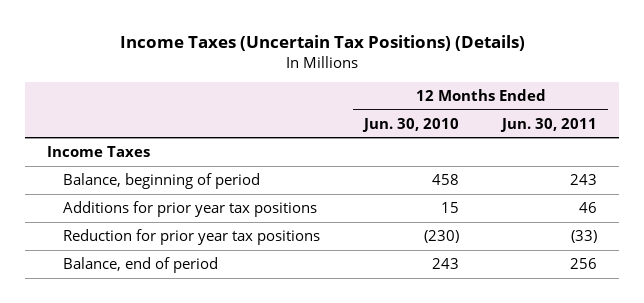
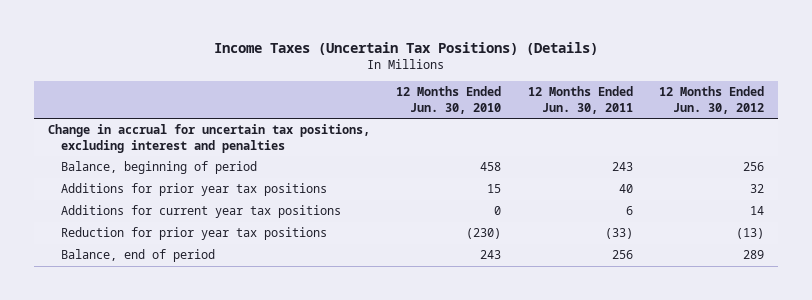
none -> [659,86,765,114] 12 Months Ended Jun. 30, 2012
[46,145,150,157] Income Taxes -> none
none -> [47,124,370,153] Change in accrual for uncertain tax positions, excluding interest and penalties
[579,201,598,213] 46 -> [618,184,633,194] 40
none -> [61,205,342,219] Additions for current year tax positions

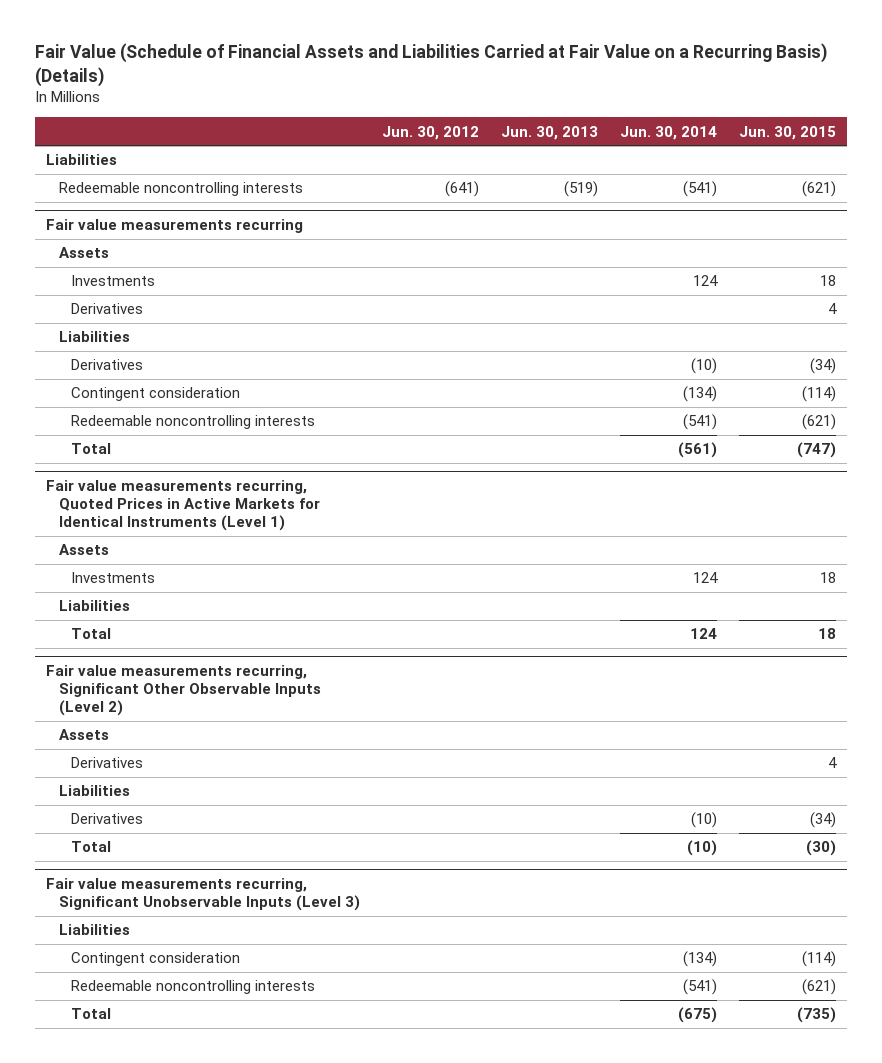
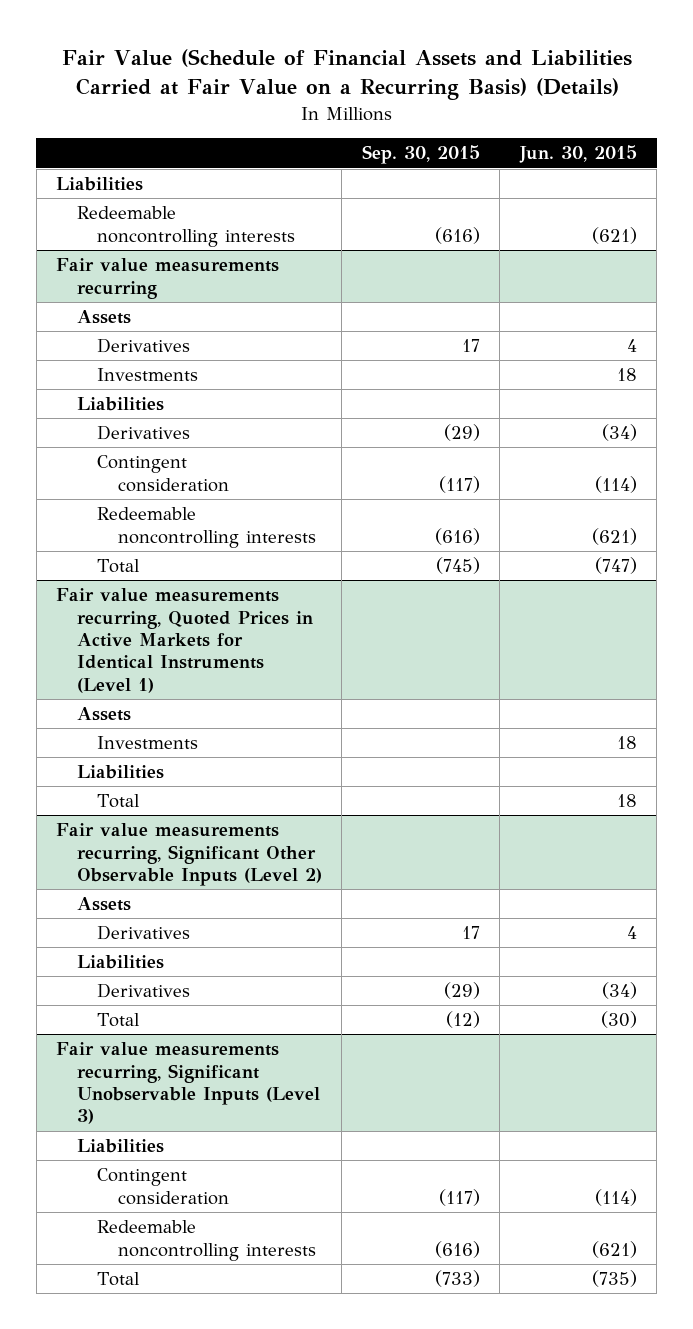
[381,125,479,140] Jun. 30, 2012 -> none
[500,125,598,140] Jun. 30, 2013 -> none
[620,125,718,140] Jun. 30, 2014 -> none
none -> [361,145,480,165] Sep. 30, 2015
[71,275,156,287] Investments -> [97,368,199,382] Investments

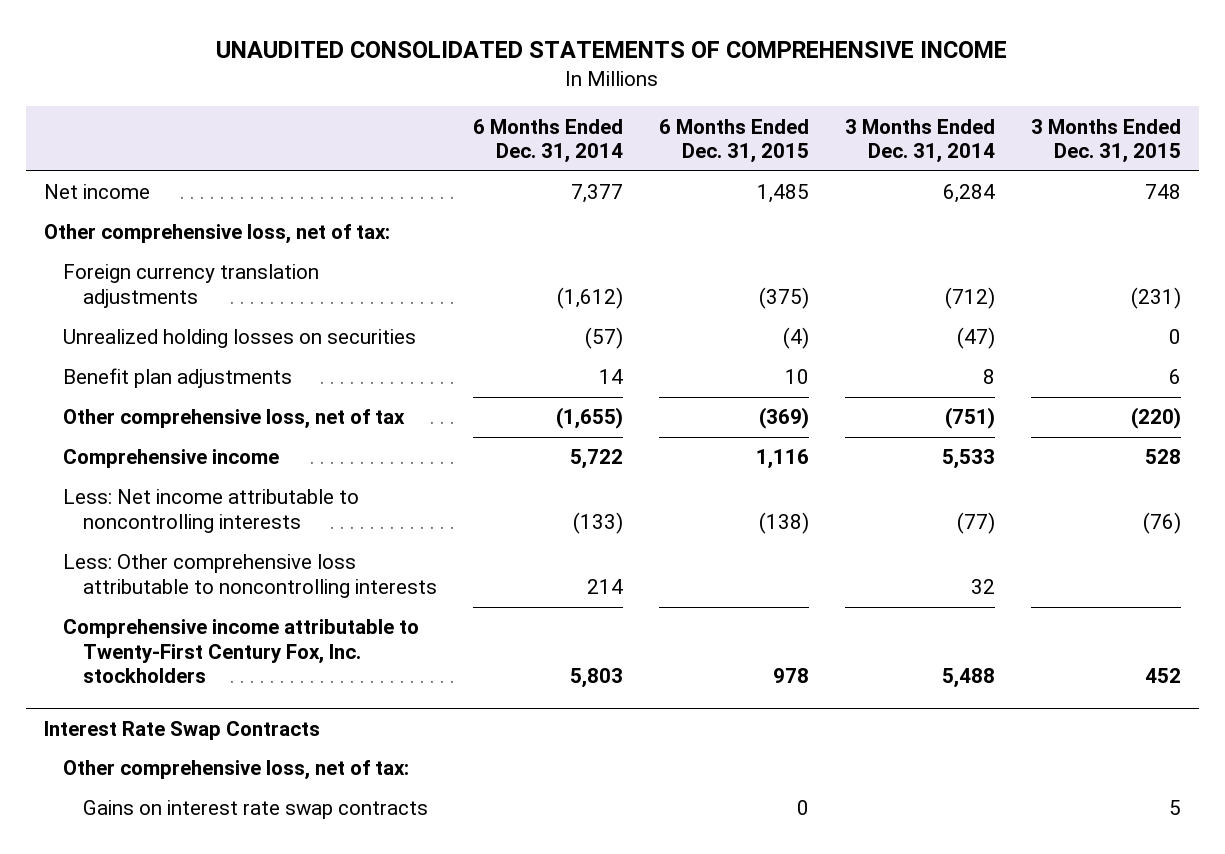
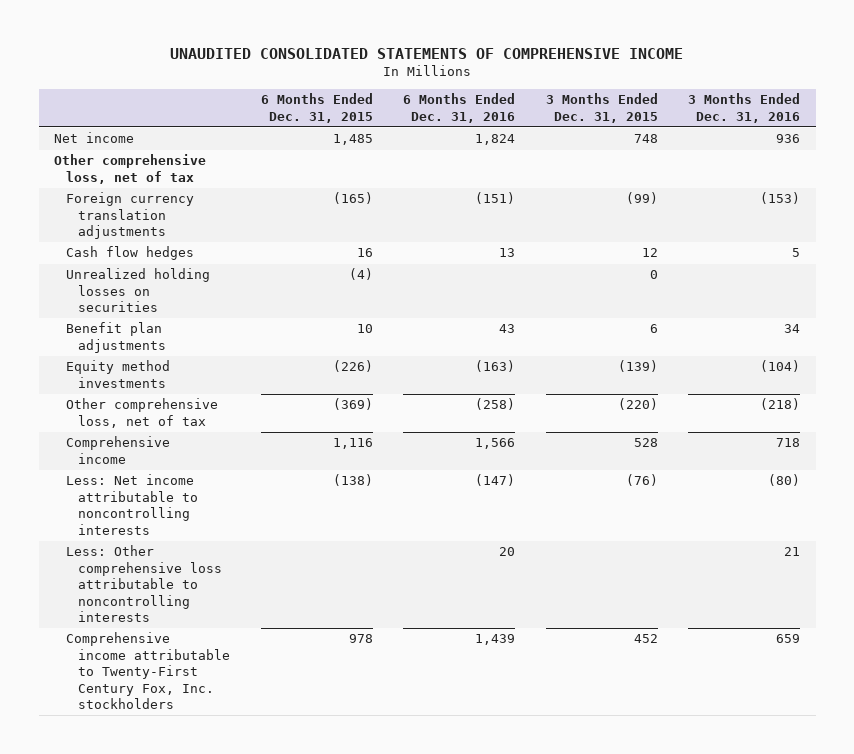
[472,118,623,164] 6 Months Ended Dec. 31, 2014 -> none
[844,118,995,164] 3 Months Ended Dec. 31, 2014 -> none
none -> [403,93,516,123] 6 Months Ended Dec. 31, 2016
none -> [688,93,801,123] 3 Months Ended Dec. 31, 2016
[43,224,390,245] Other comprehensive loss, net of tax: -> [54,154,207,184] Other comprehensive loss, net of tax
[758,286,809,309] (375) -> [332,192,373,205] (165)
[1130,286,1181,309] (231) -> [625,192,658,205] (99)
none -> [66,246,195,261] Cash flow hedges
none -> [66,360,171,388] Equity method investments
[43,720,320,740] Interest Rate Swap Contracts -> none
[63,760,410,781] Other comprehensive loss, net of tax: -> none
[82,800,428,820] Gains on interest rate swap contracts -> none

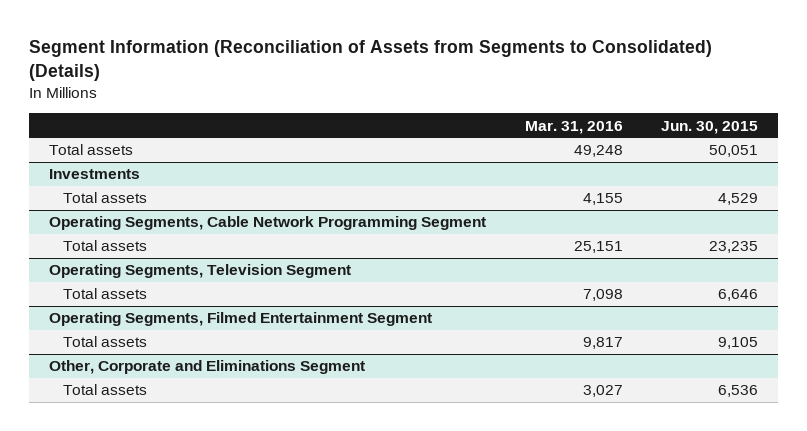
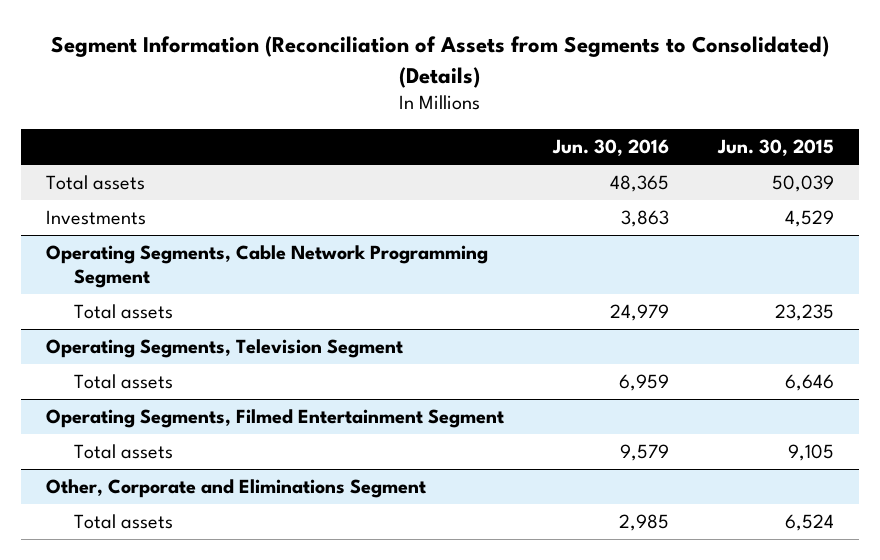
[524,120,623,134] Mar. 31, 2016 -> none
none -> [552,139,670,157] Jun. 30, 2016
[48,169,140,180] Investments -> none
[709,145,759,158] 50,051 -> [772,175,835,193] 50,039
[62,192,147,204] Total assets -> [45,210,146,226] Investments
[718,385,759,398] 6,536 -> [785,514,835,532] 6,524

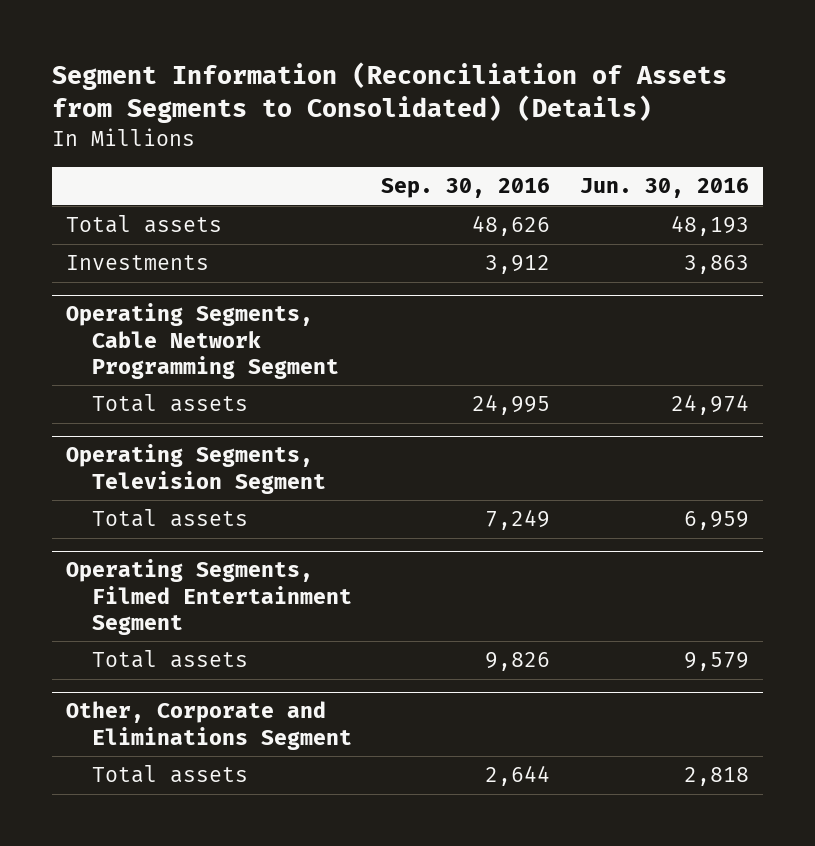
[717,139,835,157] Jun. 30, 2015 -> none
none -> [381,178,551,199] Sep. 30, 2016
[610,175,670,193] 48,365 -> [670,215,749,237] 48,193
[610,304,670,322] 24,979 -> [670,394,749,416] 24,974
[619,514,670,532] 2,985 -> [683,767,749,787] 2,818

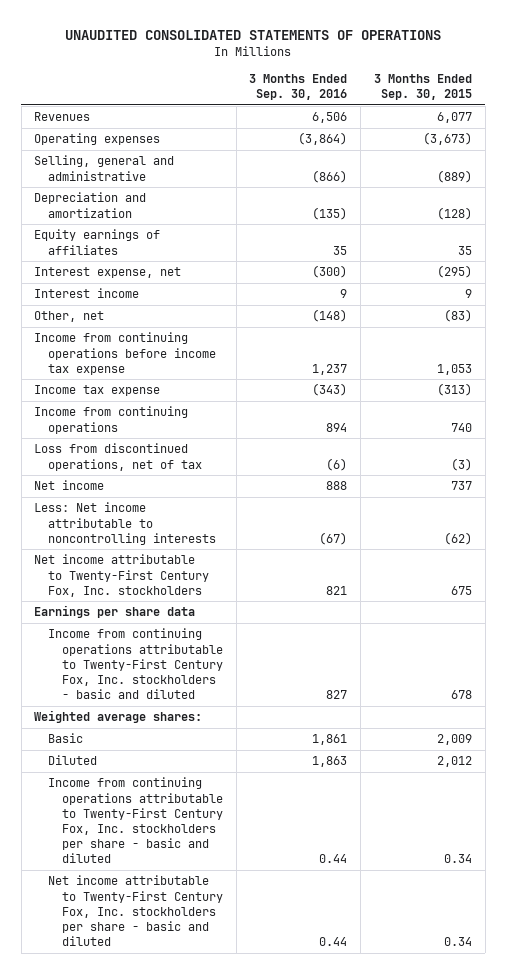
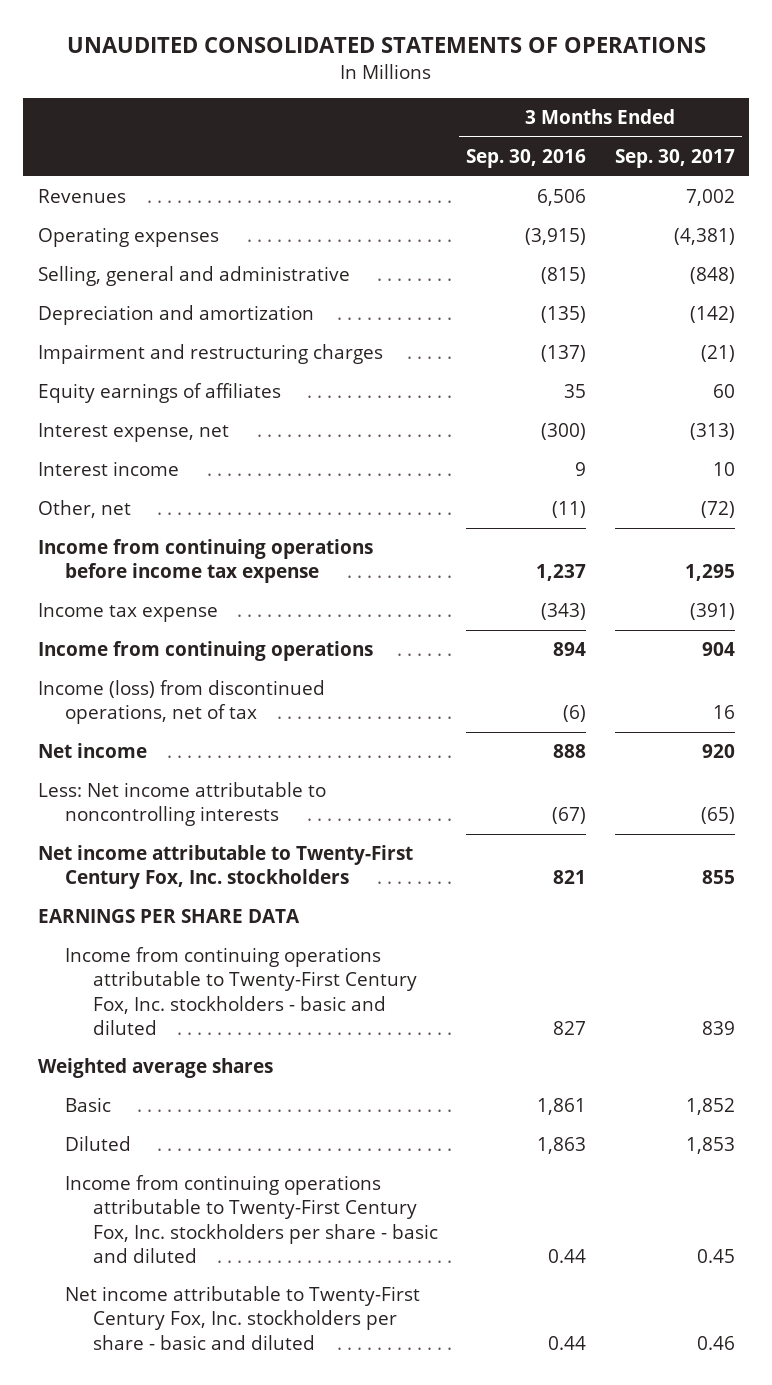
[373,74,472,101] 3 Months Ended Sep. 30, 2015 -> none
none -> [614,149,735,169] Sep. 30, 2017
[298,132,348,146] (3,864) -> [525,228,587,246] (3,915)
[312,169,348,183] (866) -> [541,267,587,285] (815)
none -> [37,344,383,365] Impairment and restructuring charges
[312,309,348,323] (148) -> [552,501,587,519] (11)
[34,443,203,471] Loss from discontinued operations, net of tax -> [37,680,325,725] Income (loss) from discontinued operations, net of tax
[34,605,196,619] Earnings per share data -> [37,909,300,924] EARNINGS PER SHARE DATA
[34,710,203,724] Weighted average shares: -> [37,1058,273,1079] Weighted average shares

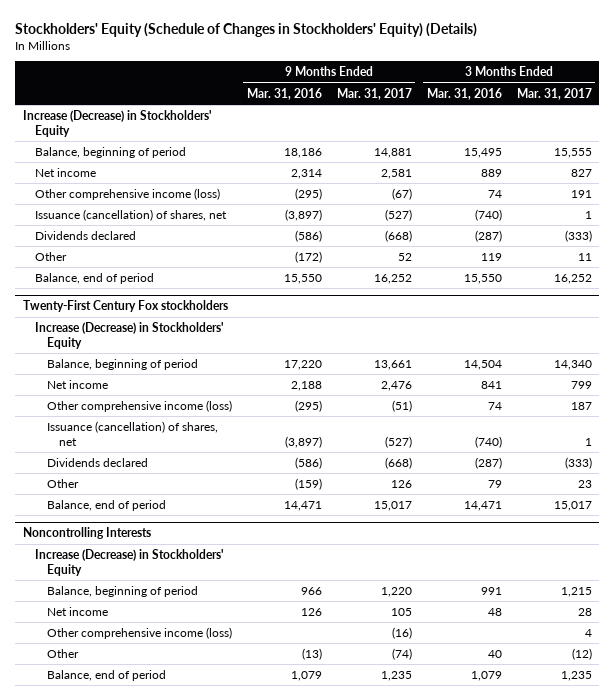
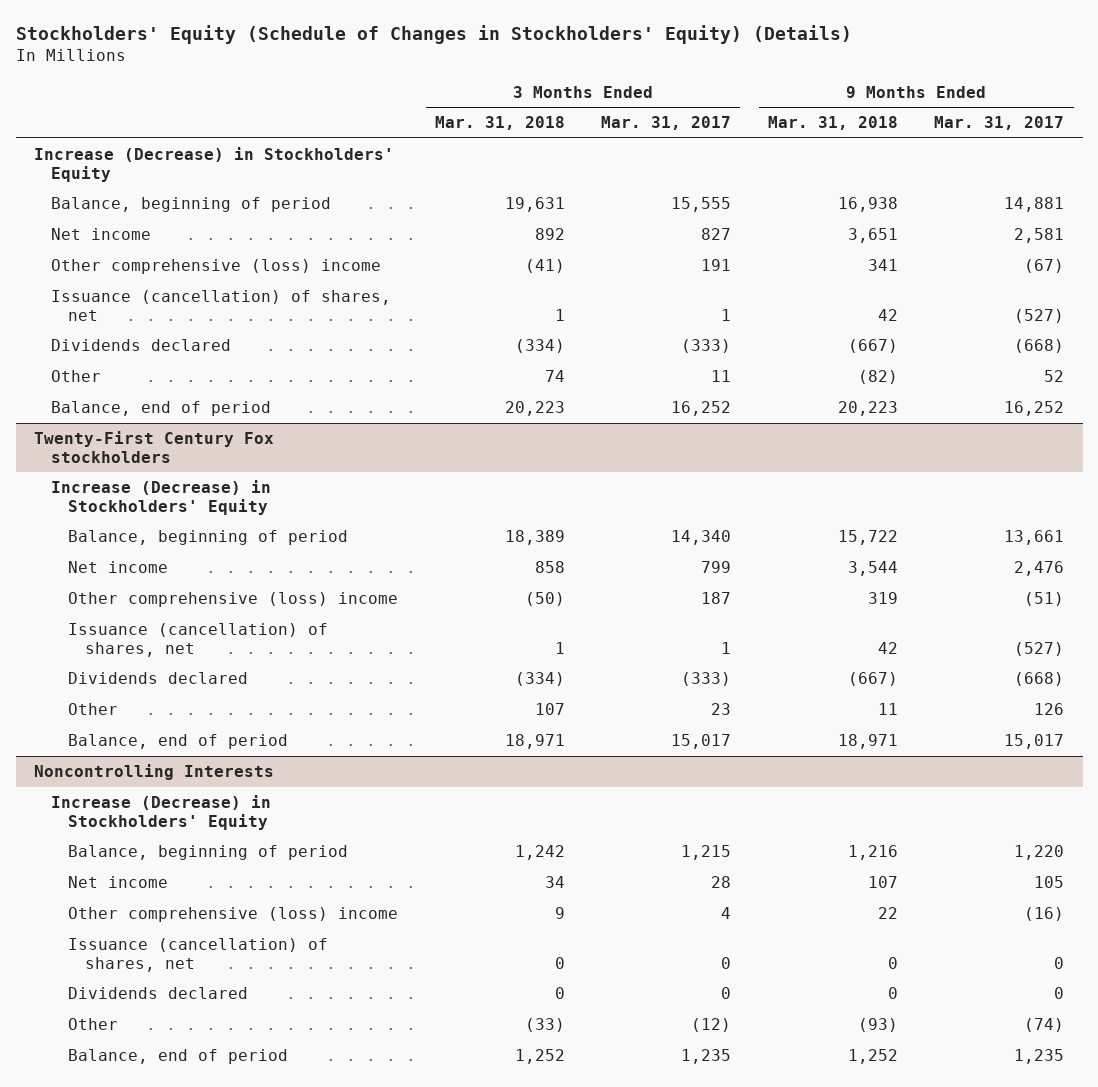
[246,87,322,100] Mar. 31, 2016 -> none
[426,87,502,100] Mar. 31, 2016 -> none
none -> [434,116,565,131] Mar. 31, 2018
none -> [767,116,898,131] Mar. 31, 2018
[34,187,220,200] Other comprehensive income (loss) -> [51,259,382,275] Other comprehensive (loss) income
[46,399,232,412] Other comprehensive income (loss) -> [68,592,399,608] Other comprehensive (loss) income
[46,626,232,639] Other comprehensive income (loss) -> [68,907,399,923] Other comprehensive (loss) income
none -> [68,938,329,972] Issuance (cancellation) of shares, net
none -> [68,987,249,1000] Dividends declared

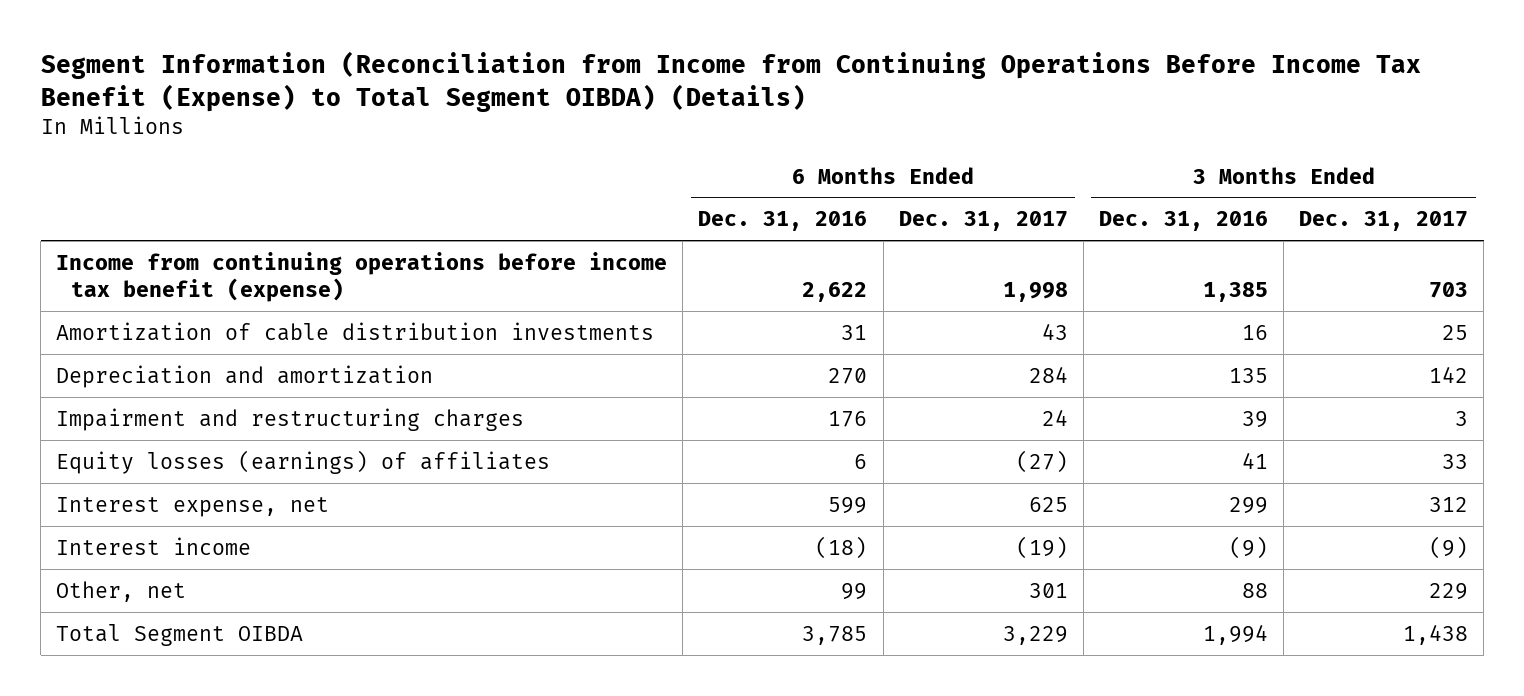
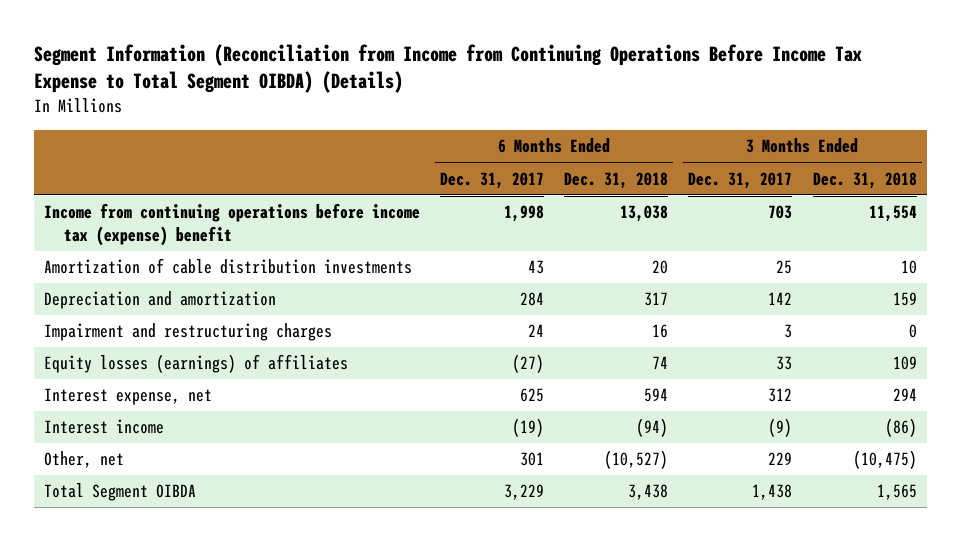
[40,51,1421,112] Segment Information (Reconciliation from Income from Continuing Operations Before Income Tax Benefit (Expense) to Total Segment OIBDA) (Details) -> [33,43,862,94] Segment Information (Reconciliation from Income from Continuing Operations Before Income Tax Expense to Total Segment OIBDA) (Details)
[698,211,868,232] Dec. 31, 2016 -> none
[1098,211,1268,232] Dec. 31, 2016 -> none
none -> [564,171,669,189] Dec. 31, 2018
none -> [812,171,917,189] Dec. 31, 2018
[56,251,668,302] Income from continuing operations before income tax benefit (expense) -> [43,203,420,246] Income from continuing operations before income tax (expense) benefit

